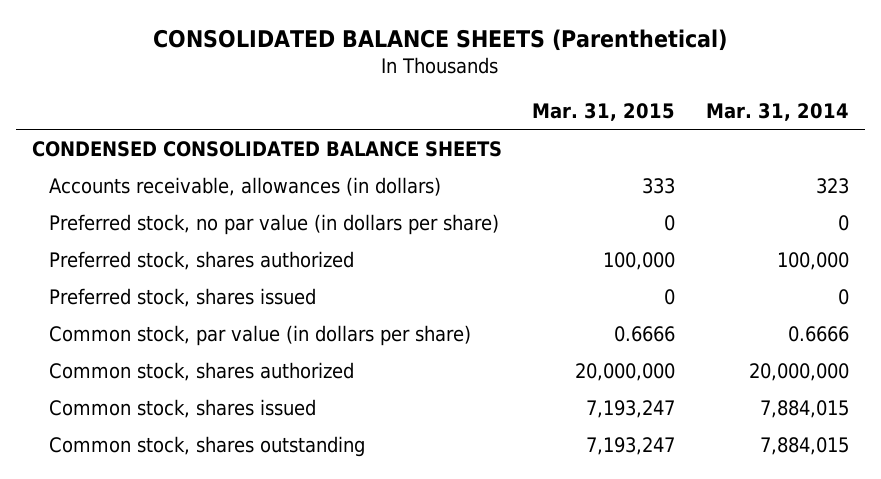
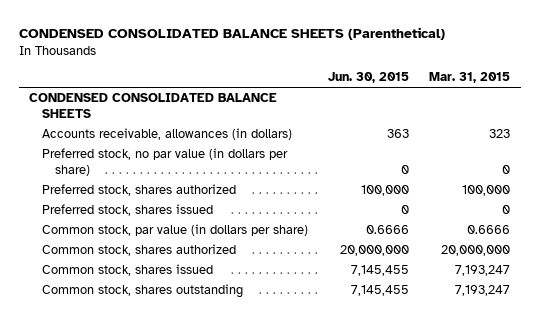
[153,28,728,51] CONSOLIDATED BALANCE SHEETS (Parenthetical) -> [18,27,445,41] CONDENSED CONSOLIDATED BALANCE SHEETS (Parenthetical)
[706,102,850,121] Mar. 31, 2014 -> none
none -> [328,72,410,84] Jun. 30, 2015
[642,177,676,194] 333 -> [489,129,511,139] 323

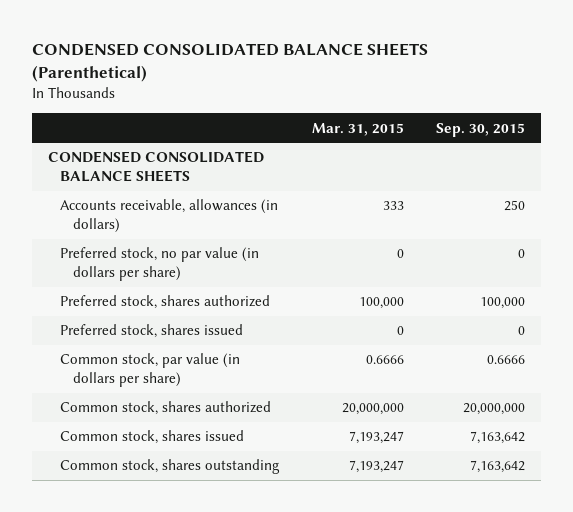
[328,72,410,84] Jun. 30, 2015 -> none
none -> [436,122,526,137] Sep. 30, 2015
[489,129,511,139] 323 -> [382,201,404,211] 333

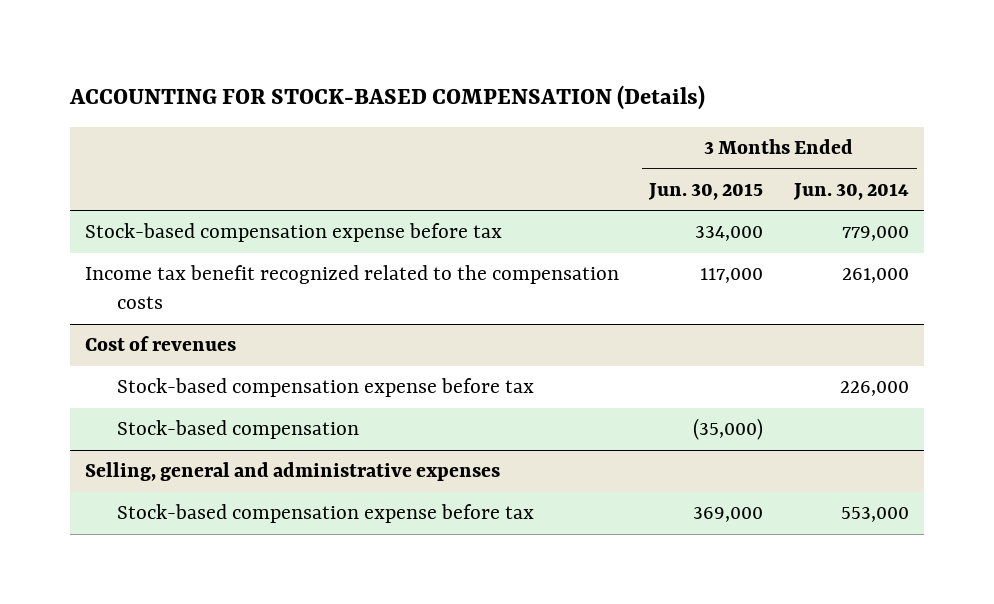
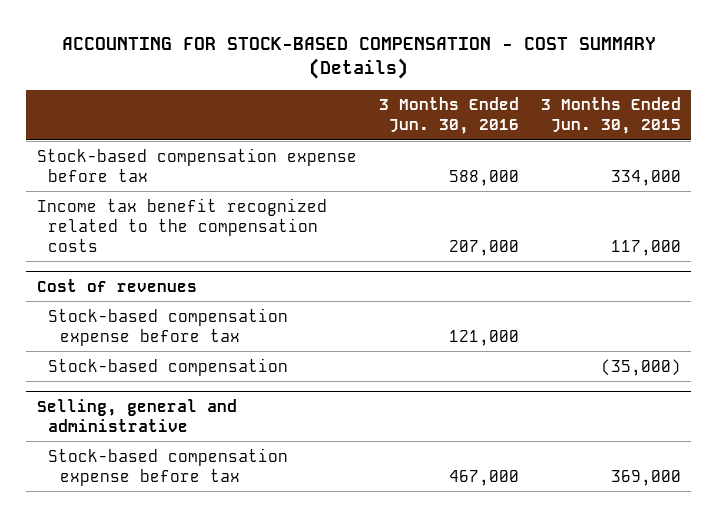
[68,85,705,111] ACCOUNTING FOR STOCK-BASED COMPENSATION (Details) -> [61,36,656,79] ACCOUNTING FOR STOCK-BASED COMPENSATION - COST SUMMARY (Details)
[793,182,910,200] Jun. 30, 2014 -> none
none -> [378,97,519,135] 3 Months Ended Jun. 30, 2016
[84,462,500,482] Selling, general and administrative expenses -> [36,398,237,432] Selling, general and administrative

